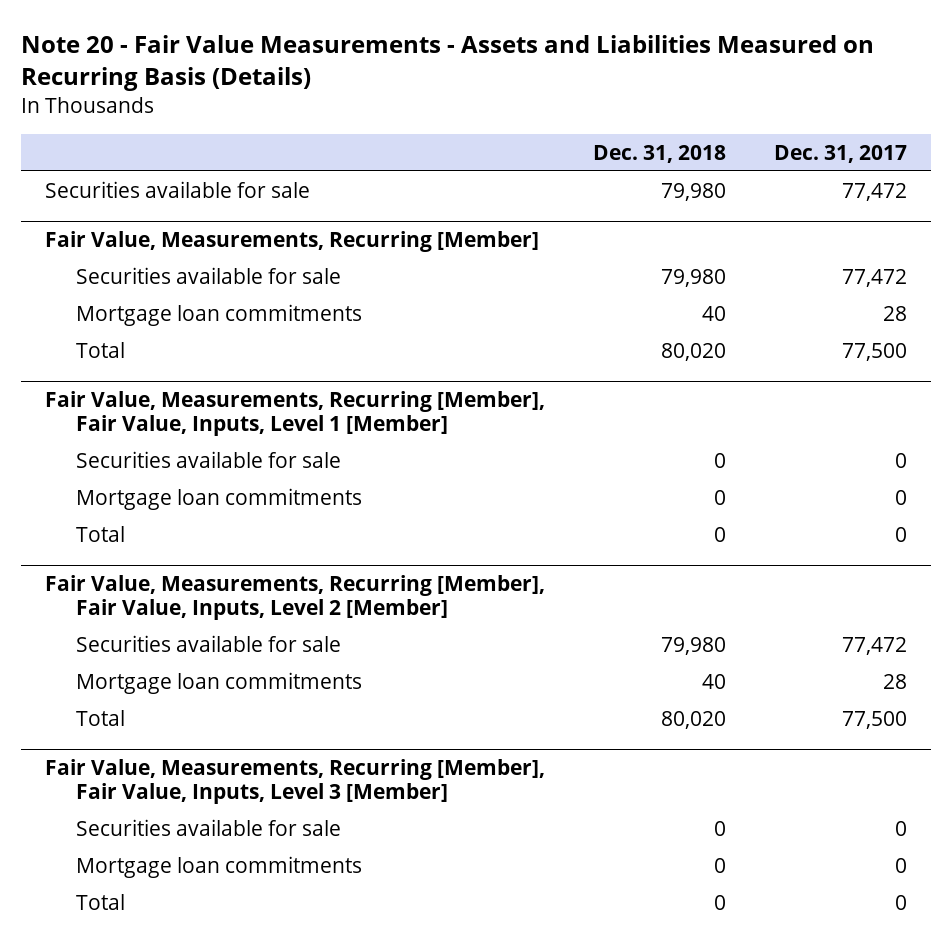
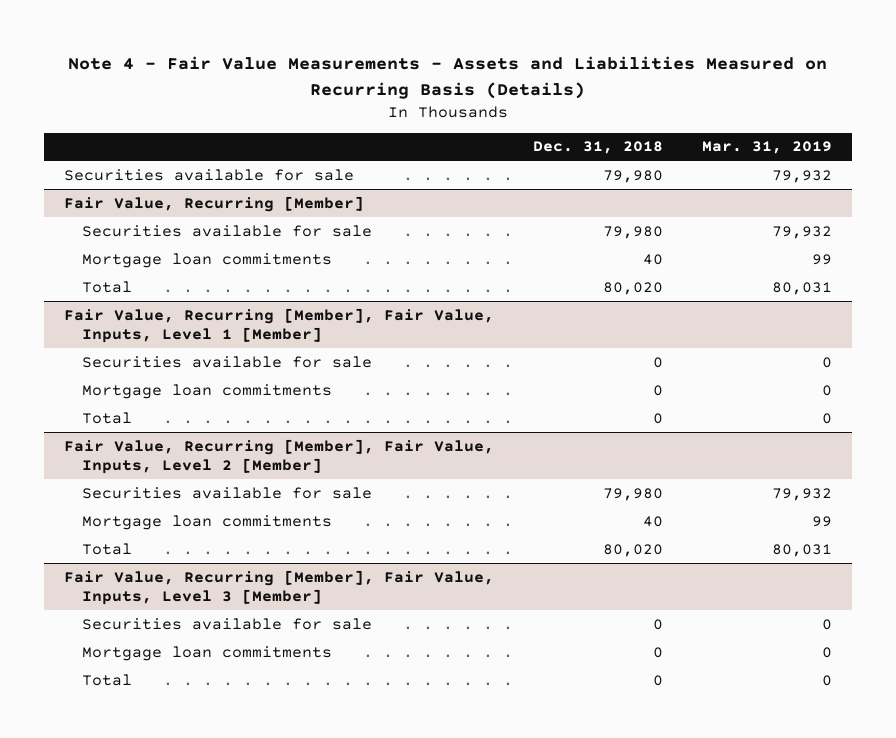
[20,34,874,92] Note 20 - Fair Value Measurements - Assets and Liabilities Measured on Recurring Basis (Details) -> [67,56,827,99] Note 4 - Fair Value Measurements - Assets and Liabilities Measured on Recurring Basis (Details)
[773,144,907,163] Dec. 31, 2017 -> none
none -> [702,141,833,155] Mar. 31, 2019
[44,230,539,252] Fair Value, Measurements, Recurring [Member] -> [63,195,364,212] Fair Value, Recurring [Member]
[44,390,545,437] Fair Value, Measurements, Recurring [Member], Fair Value, Inputs, Level 1 [Member] -> [63,307,494,344] Fair Value, Recurring [Member], Fair Value, Inputs, Level 1 [Member]
[44,574,545,621] Fair Value, Measurements, Recurring [Member], Fair Value, Inputs, Level 2 [Member] -> [63,438,494,475] Fair Value, Recurring [Member], Fair Value, Inputs, Level 2 [Member]
[44,758,545,805] Fair Value, Measurements, Recurring [Member], Fair Value, Inputs, Level 3 [Member] -> [63,569,494,606] Fair Value, Recurring [Member], Fair Value, Inputs, Level 3 [Member]

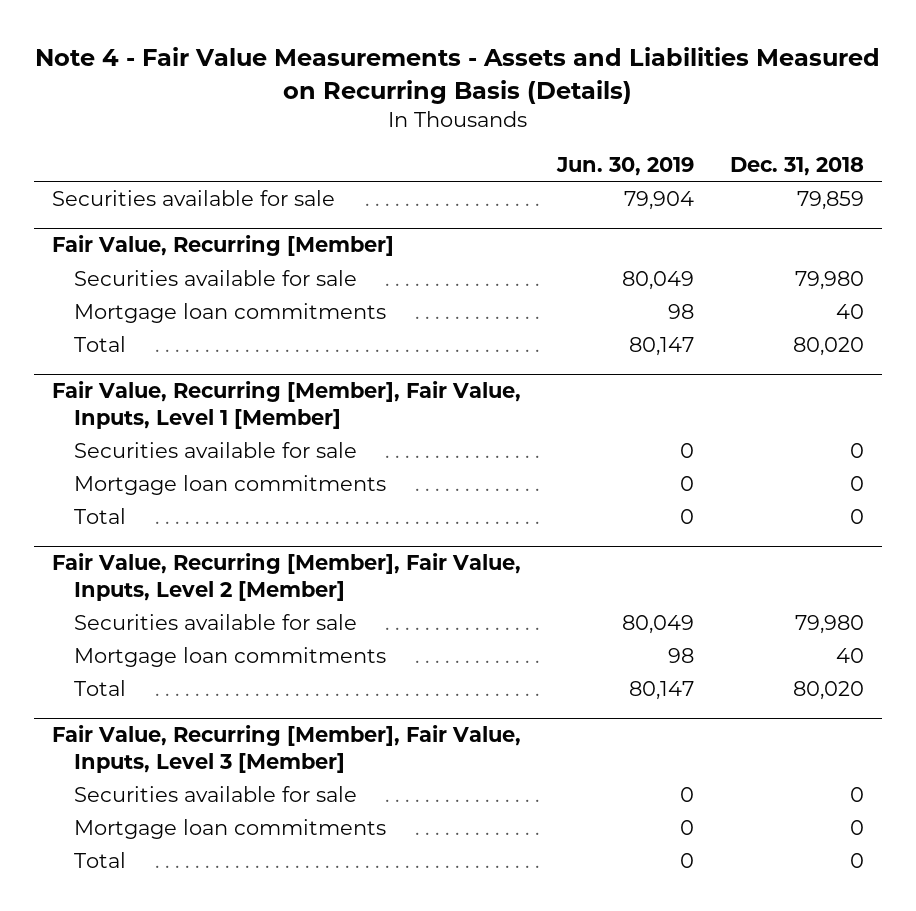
[702,141,833,155] Mar. 31, 2019 -> none
none -> [555,157,694,177] Jun. 30, 2019
[602,169,663,183] 79,980 -> [796,190,864,210] 79,859

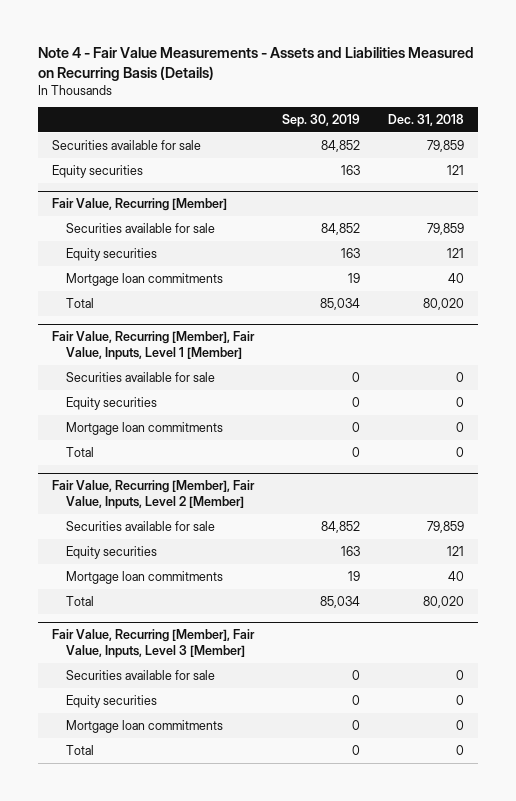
[555,157,694,177] Jun. 30, 2019 -> none
none -> [282,114,361,128] Sep. 30, 2019
none -> [52,164,144,178] Equity securities
[794,270,864,290] 79,980 -> [426,222,464,235] 79,859
none -> [66,247,158,261] Equity securities
none -> [66,396,158,410] Equity securities
[794,614,864,634] 79,980 -> [426,520,464,533] 79,859
none -> [66,545,158,559] Equity securities
none -> [66,694,158,708] Equity securities

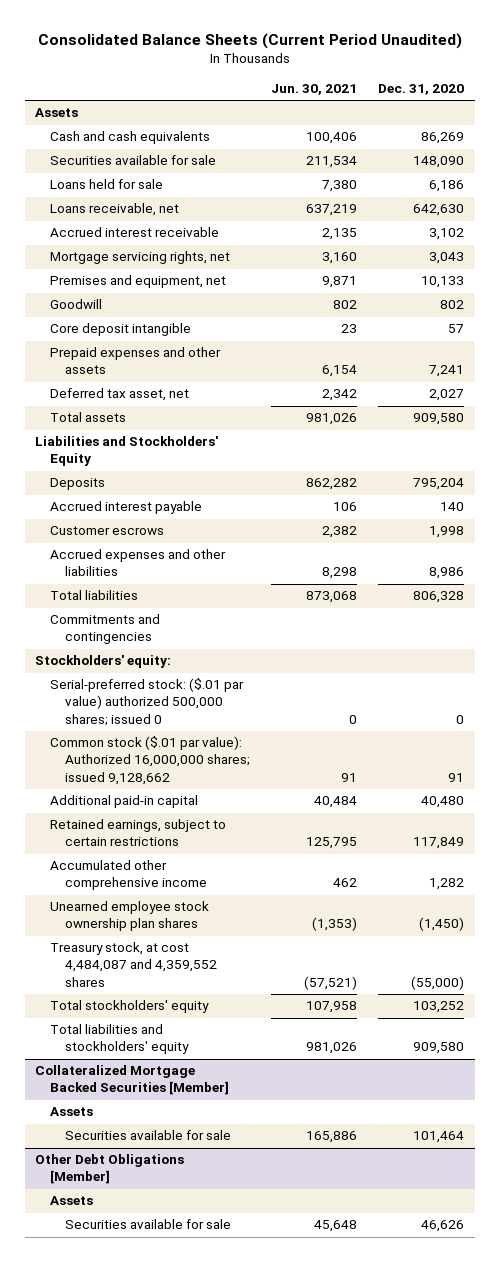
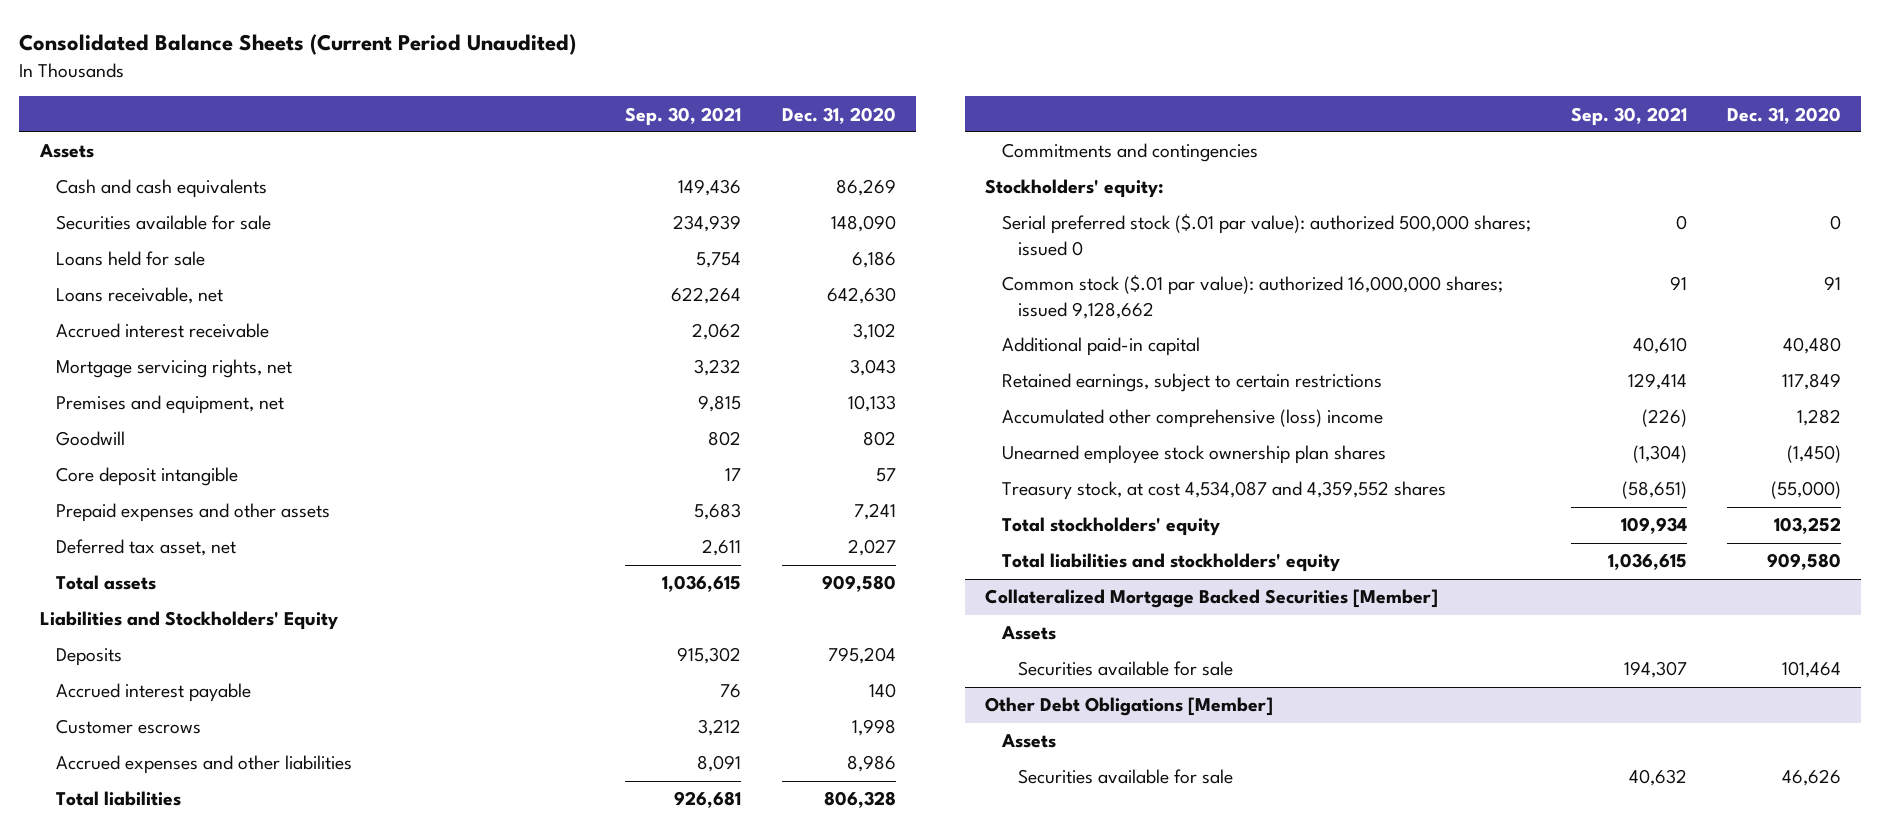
[271,84,358,96] Jun. 30, 2021 -> none
none -> [625,106,742,126] Sep. 30, 2021
[50,678,245,726] Serial-preferred stock: ($.01 par value) authorized 500,000 shares; issued 0 -> [1001,214,1531,256] Serial preferred stock ($.01 par value): authorized 500,000 shares; issued 0
[50,736,251,785] Common stock ($.01 par value): Authorized 16,000,000 shares; issued 9,128,662 -> [1001,275,1503,319] Common stock ($.01 par value): authorized 16,000,000 shares; issued 9,128,662
[50,860,208,891] Accumulated other comprehensive income -> [1001,409,1383,429] Accumulated other comprehensive (loss) income
[50,942,218,987] Treasury stock, at cost 4,484,087 and 4,359,552 shares -> [1001,481,1446,501] Treasury stock, at cost 4,534,087 and 4,359,552 shares

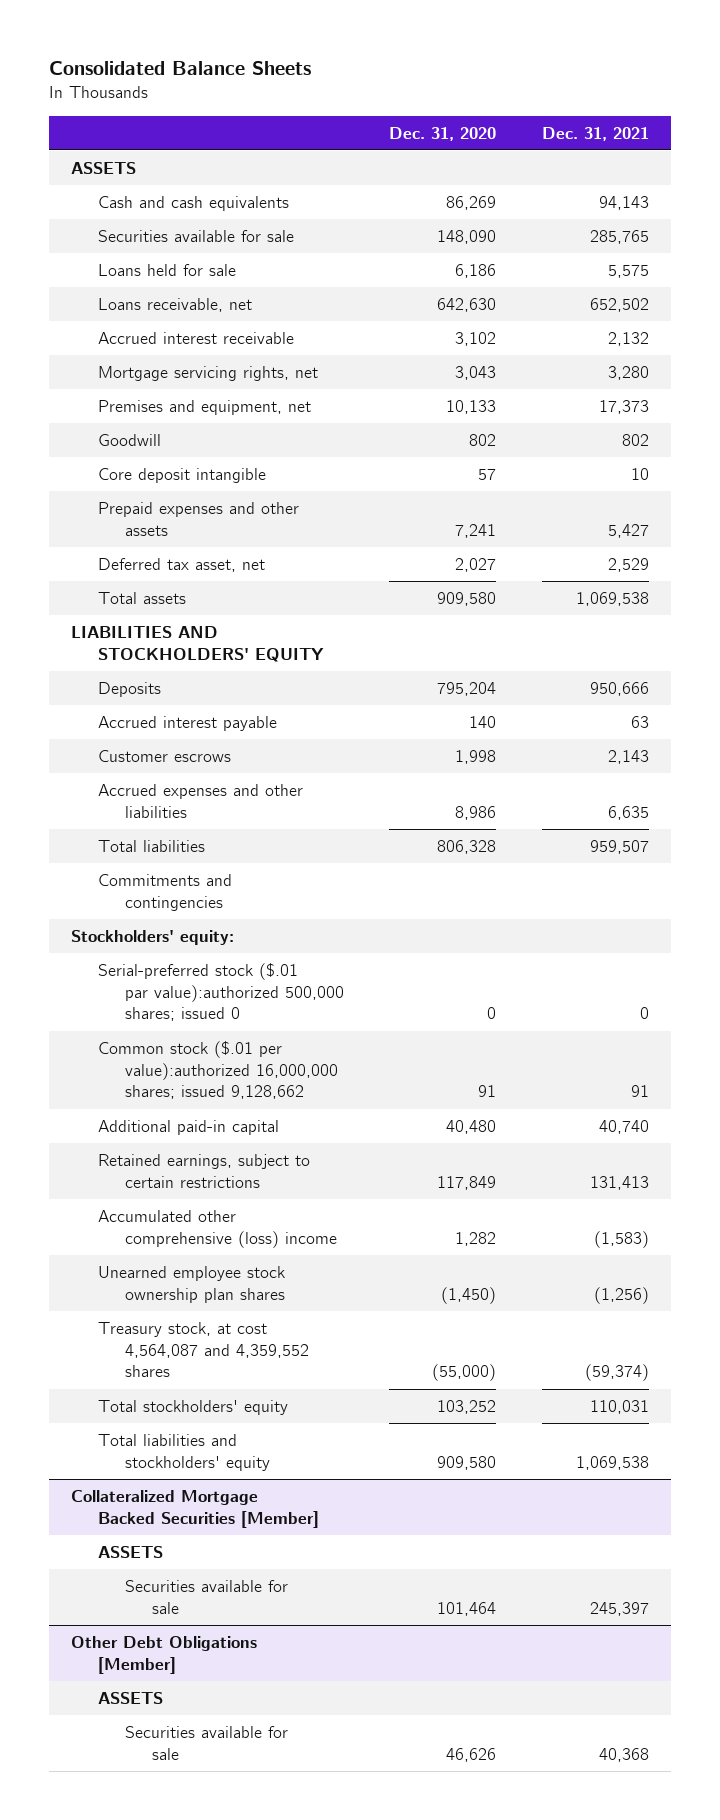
[19,34,577,56] Consolidated Balance Sheets (Current Period Unaudited) -> [48,61,311,76] Consolidated Balance Sheets
[625,106,742,126] Sep. 30, 2021 -> none
none -> [541,126,649,141] Dec. 31, 2021
[38,144,94,159] Assets -> [71,162,137,175] ASSETS
[39,611,338,631] Liabilities and Stockholders' Equity -> [71,626,325,662] LIABILITIES AND STOCKHOLDERS' EQUITY
[1001,214,1531,256] Serial preferred stock ($.01 par value): authorized 500,000 shares; issued 0 -> [98,963,344,1022] Serial-preferred stock ($.01 par value):authorized 500,000 shares; issued 0
[1001,275,1503,319] Common stock ($.01 par value): authorized 16,000,000 shares; issued 9,128,662 -> [98,1041,338,1100] Common stock ($.01 per value):authorized 16,000,000 shares; issued 9,128,662
[1001,481,1446,501] Treasury stock, at cost 4,534,087 and 4,359,552 shares -> [98,1322,309,1378] Treasury stock, at cost 4,564,087 and 4,359,552 shares
[1000,626,1056,641] Assets -> [98,1546,164,1559] ASSETS
[1000,734,1056,749] Assets -> [98,1692,164,1705] ASSETS

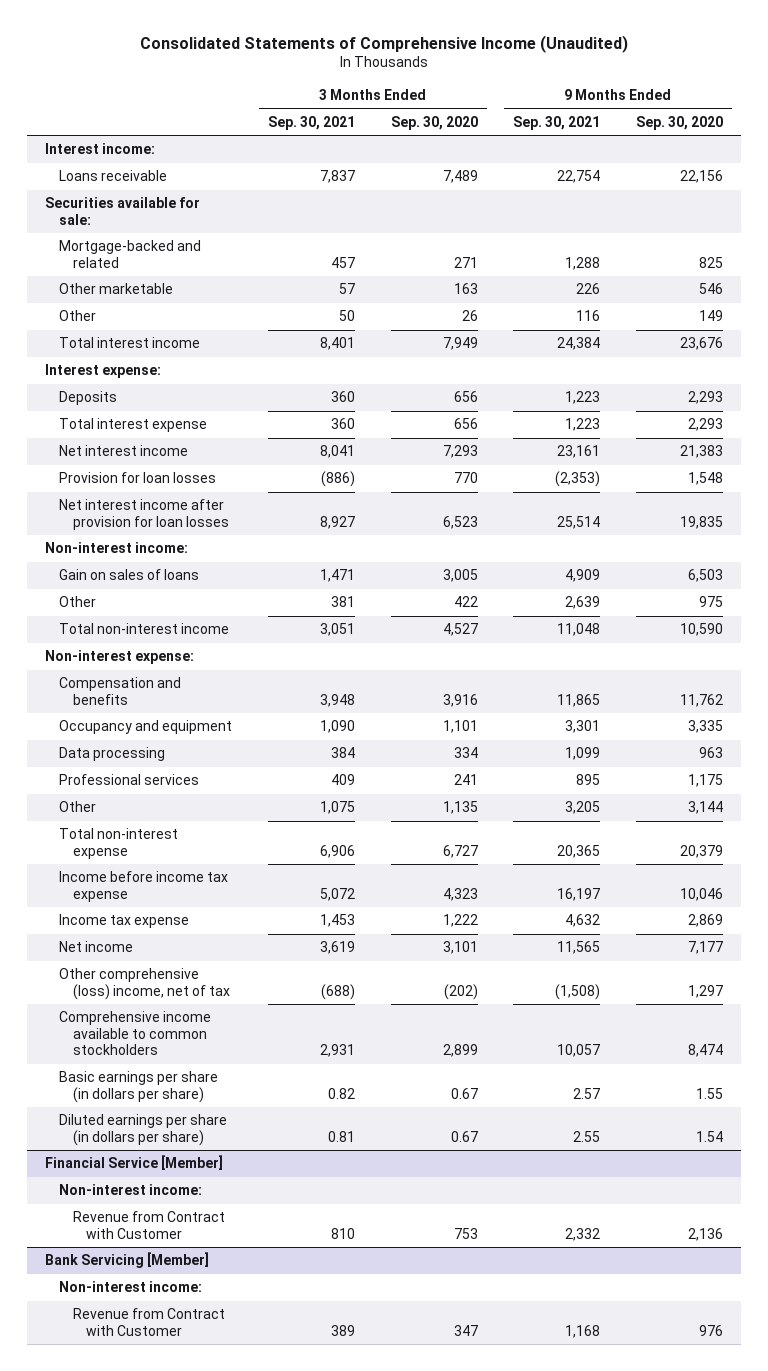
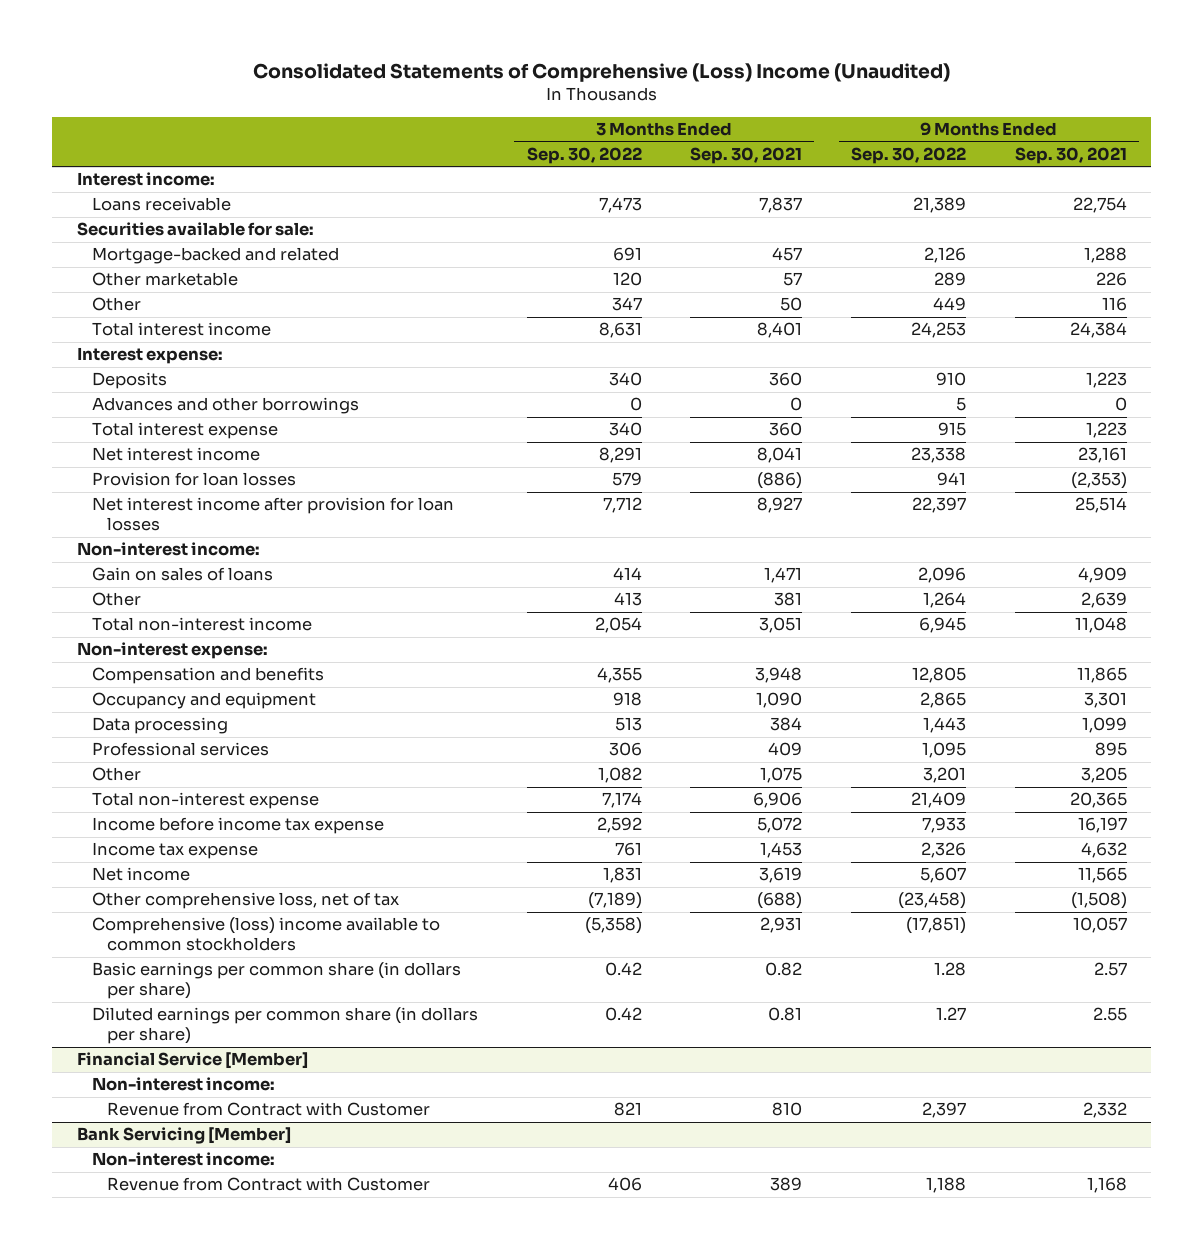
[140,34,629,53] Consolidated Statements of Comprehensive Income (Unaudited) -> [252,62,950,82] Consolidated Statements of Comprehensive (Loss) Income (Unaudited)
[390,115,478,130] Sep. 30, 2020 -> none
[636,115,724,130] Sep. 30, 2020 -> none
none -> [526,146,642,164] Sep. 30, 2022
none -> [851,146,967,164] Sep. 30, 2022
none -> [91,397,359,415] Advances and other borrowings
[58,968,230,1000] Other comprehensive (loss) income, net of tax -> [91,892,399,910] Other comprehensive loss, net of tax
[58,1011,211,1056] Comprehensive income available to common stockholders -> [91,917,440,952] Comprehensive (loss) income available to common stockholders
[58,1071,218,1103] Basic earnings per share (in dollars per share) -> [91,962,461,1000] Basic earnings per common share (in dollars per share)
[58,1114,227,1146] Diluted earnings per share (in dollars per share) -> [91,1007,478,1045] Diluted earnings per common share (in dollars per share)

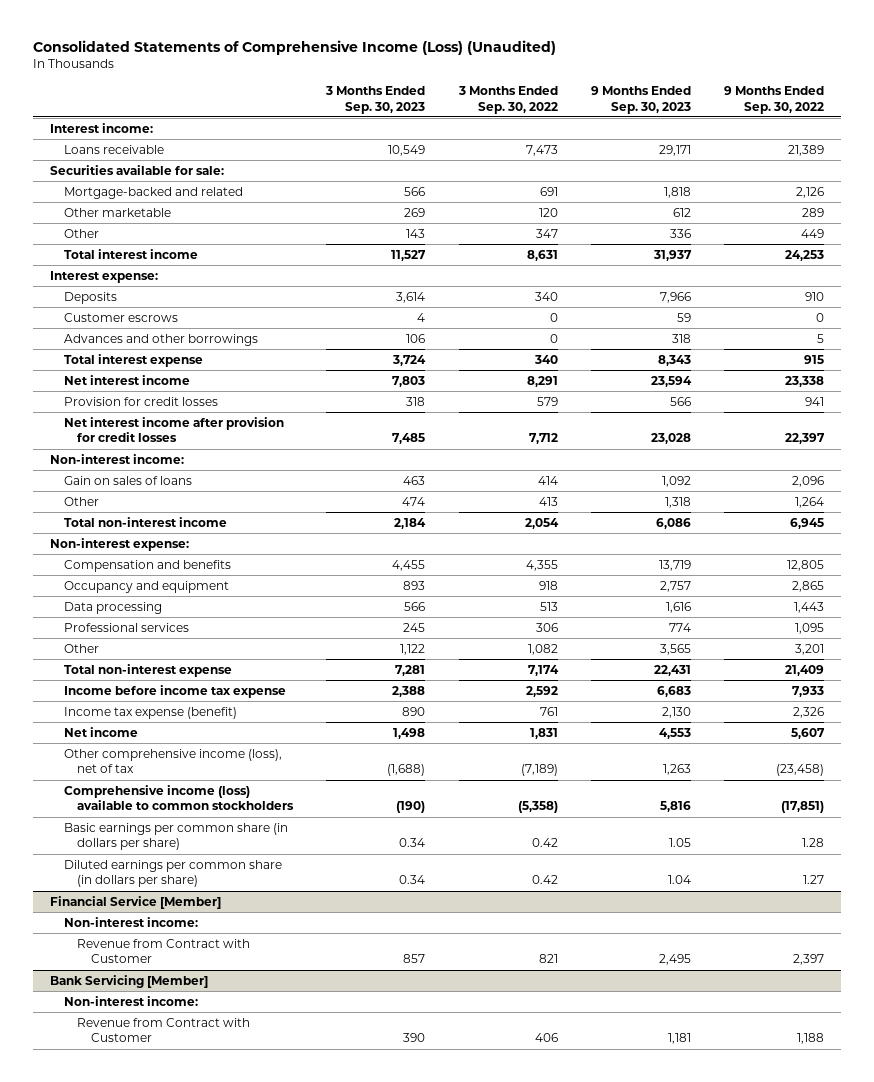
[252,62,950,82] Consolidated Statements of Comprehensive (Loss) Income (Unaudited) -> [33,40,557,56] Consolidated Statements of Comprehensive Income (Loss) (Unaudited)
[690,146,803,164] Sep. 30, 2021 -> none
[1014,146,1127,164] Sep. 30, 2021 -> none
none -> [325,86,426,114] 3 Months Ended Sep. 30, 2023
none -> [590,86,691,114] 9 Months Ended Sep. 30, 2023
none -> [63,312,178,322] Customer escrows
[91,472,296,487] Provision for loan losses -> [63,396,218,406] Provision for credit losses
[91,497,454,532] Net interest income after provision for loan losses -> [63,416,284,443] Net interest income after provision for credit losses
[91,842,258,860] Income tax expense -> [63,706,237,719] Income tax expense (benefit)
[91,892,399,910] Other comprehensive loss, net of tax -> [63,748,282,774] Other comprehensive income (loss), net of tax
[91,917,440,952] Comprehensive (loss) income available to common stockholders -> [63,784,295,811] Comprehensive income (loss) available to common stockholders

